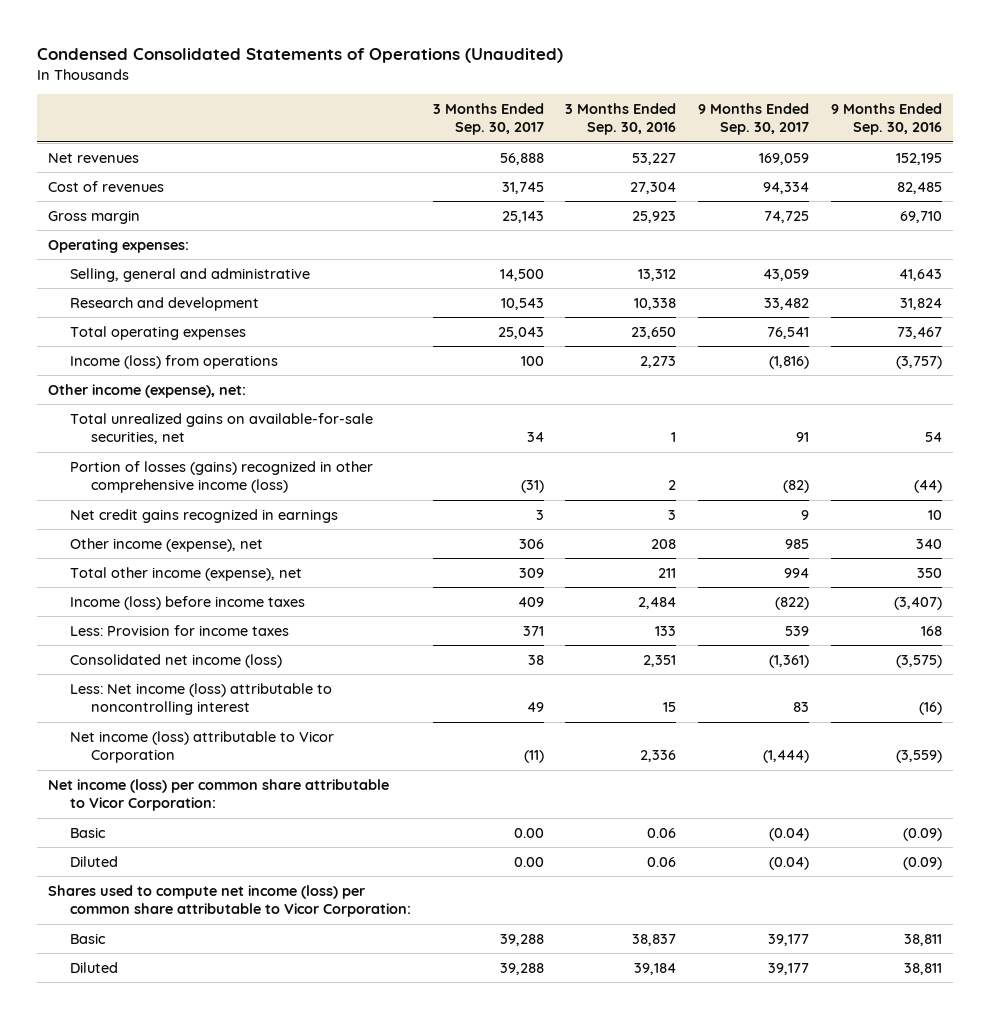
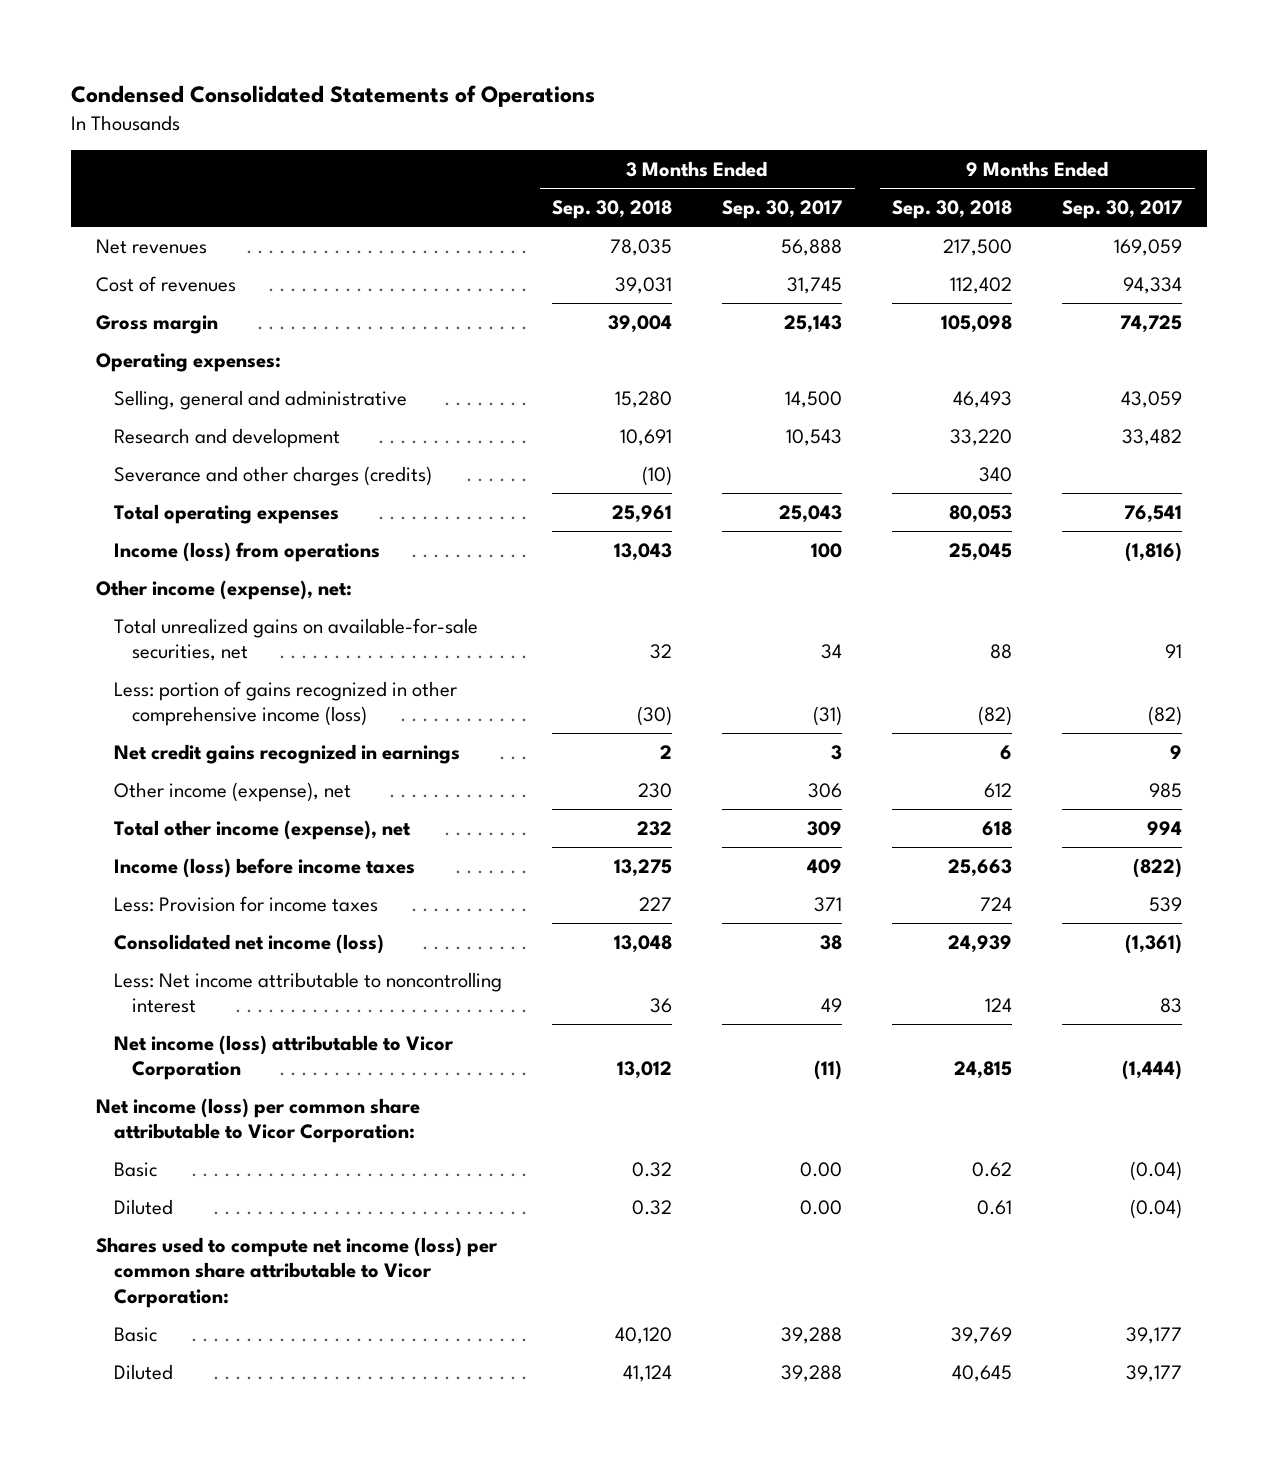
[37,47,564,63] Condensed Consolidated Statements of Operations (Unaudited) -> [70,85,595,108] Condensed Consolidated Statements of Operations
[565,103,677,136] 3 Months Ended Sep. 30, 2016 -> none
[831,103,943,136] 9 Months Ended Sep. 30, 2016 -> none
none -> [552,199,673,219] Sep. 30, 2018
none -> [892,199,1013,219] Sep. 30, 2018
none -> [114,465,433,486] Severance and other charges (credits)
[69,460,373,494] Portion of losses (gains) recognized in other comprehensive income (loss) -> [114,680,458,727] Less: portion of gains recognized in other comprehensive income (loss)
[69,682,332,716] Less: Net income (loss) attributable to noncontrolling interest -> [114,971,503,1014] Less: Net income attributable to noncontrolling interest

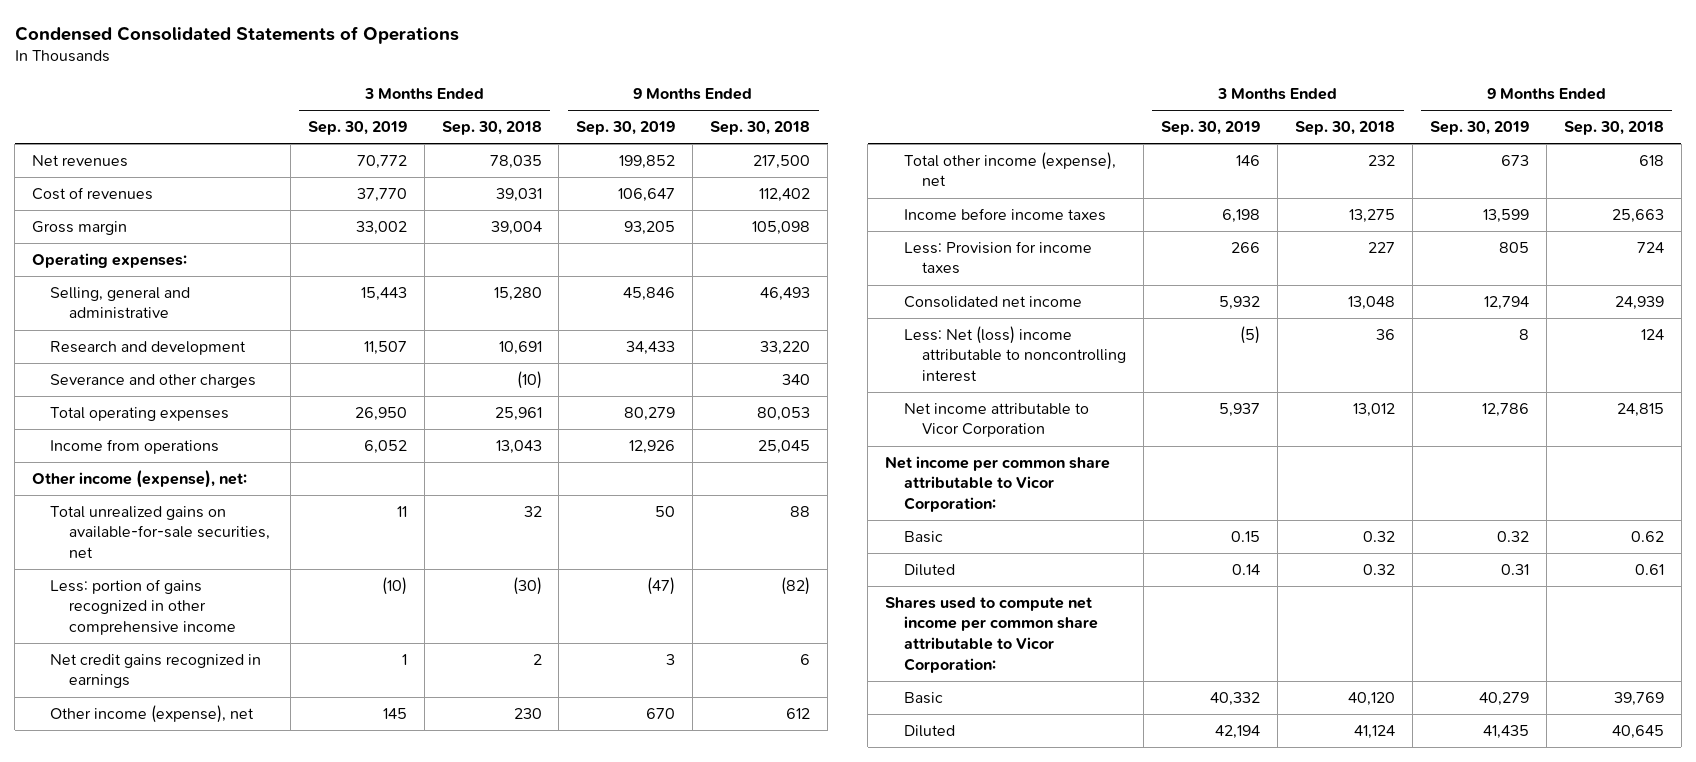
[722,199,843,219] Sep. 30, 2017 -> none
[1062,199,1183,219] Sep. 30, 2017 -> none
none -> [307,121,407,136] Sep. 30, 2019
none -> [576,121,676,136] Sep. 30, 2019
[114,465,433,486] Severance and other charges (credits) -> [50,373,257,388] Severance and other charges
[114,541,381,562] Income (loss) from operations -> [50,438,220,454] Income from operations
[114,680,458,727] Less: portion of gains recognized in other comprehensive income (loss) -> [50,578,236,636] Less: portion of gains recognized in other comprehensive income
[114,857,416,878] Income (loss) before income taxes -> [903,207,1106,221] Income before income taxes
[114,933,385,954] Consolidated net income (loss) -> [903,295,1082,308] Consolidated net income
[114,971,503,1014] Less: Net income attributable to noncontrolling interest -> [903,325,1127,383] Less: Net (loss) income attributable to noncontrolling interest
[114,1034,455,1081] Net income (loss) attributable to Vicor Corporation -> [903,402,1089,438] Net income attributable to Vicor Corporation
[95,1097,420,1144] Net income (loss) per common share attributable to Vicor Corporation: -> [885,455,1111,513] Net income per common share attributable to Vicor Corporation:
[95,1236,498,1308] Shares used to compute net income (loss) per common share attributable to Vicor Corporation: -> [885,596,1098,673] Shares used to compute net income per common share attributable to Vicor Corporation:

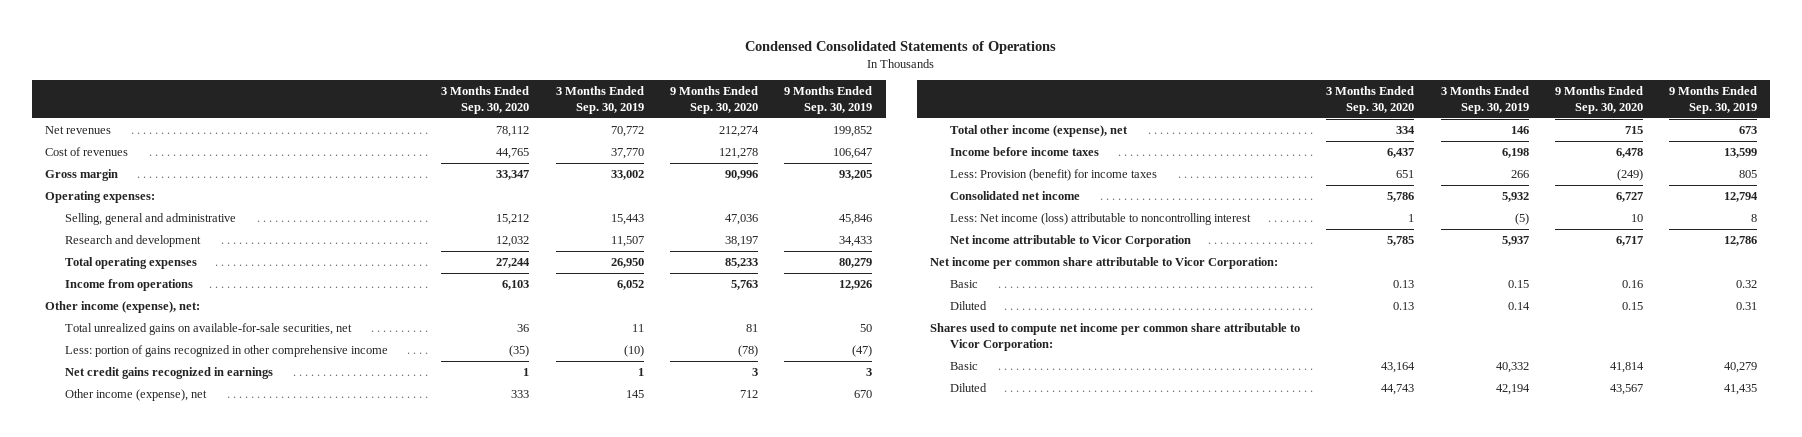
[441,121,542,136] Sep. 30, 2018 -> none
[710,121,811,136] Sep. 30, 2018 -> none
none -> [441,86,530,114] 3 Months Ended Sep. 30, 2020
none -> [669,86,758,114] 9 Months Ended Sep. 30, 2020
[50,373,257,388] Severance and other charges -> none
[903,240,1092,275] Less: Provision for income taxes -> [949,169,1157,182] Less: Provision (benefit) for income taxes
[903,325,1127,383] Less: Net (loss) income attributable to noncontrolling interest -> [949,213,1251,226] Less: Net income (loss) attributable to noncontrolling interest

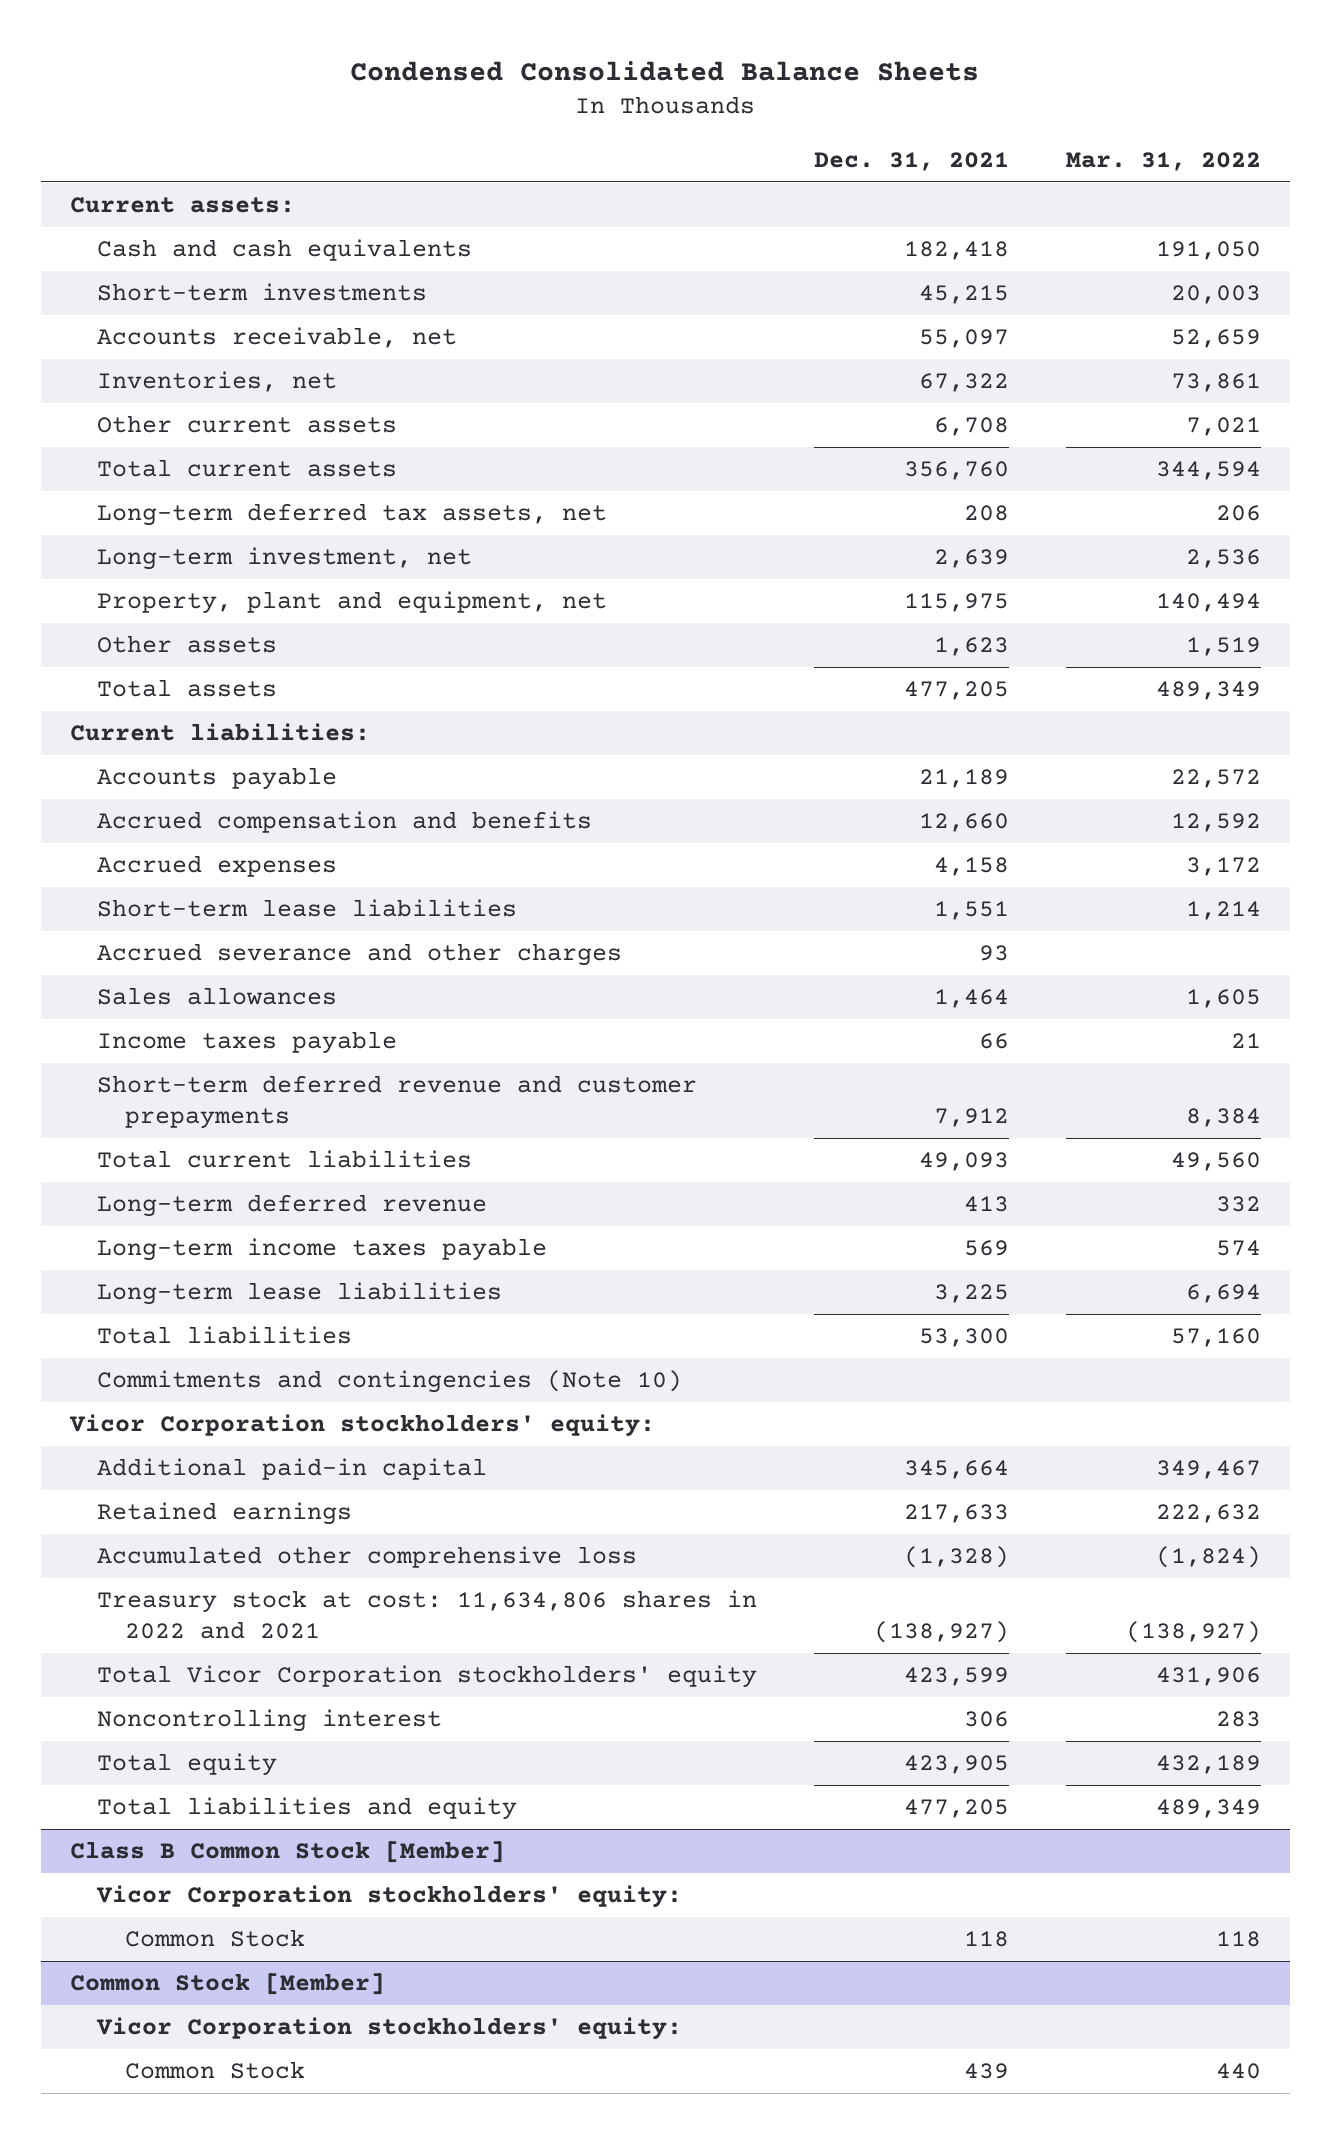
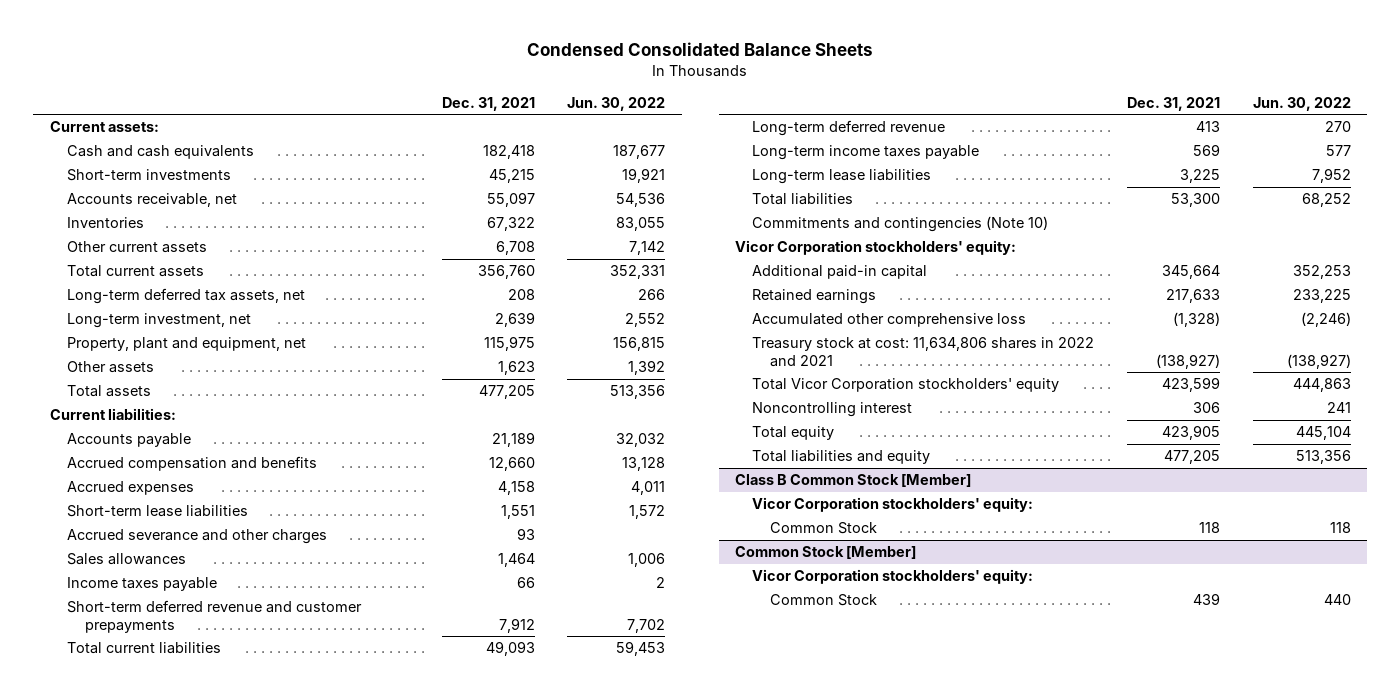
[1066,152,1262,172] Mar. 31, 2022 -> none
none -> [567,96,666,111] Jun. 30, 2022
[97,371,338,393] Inventories, net -> [67,217,145,229] Inventories

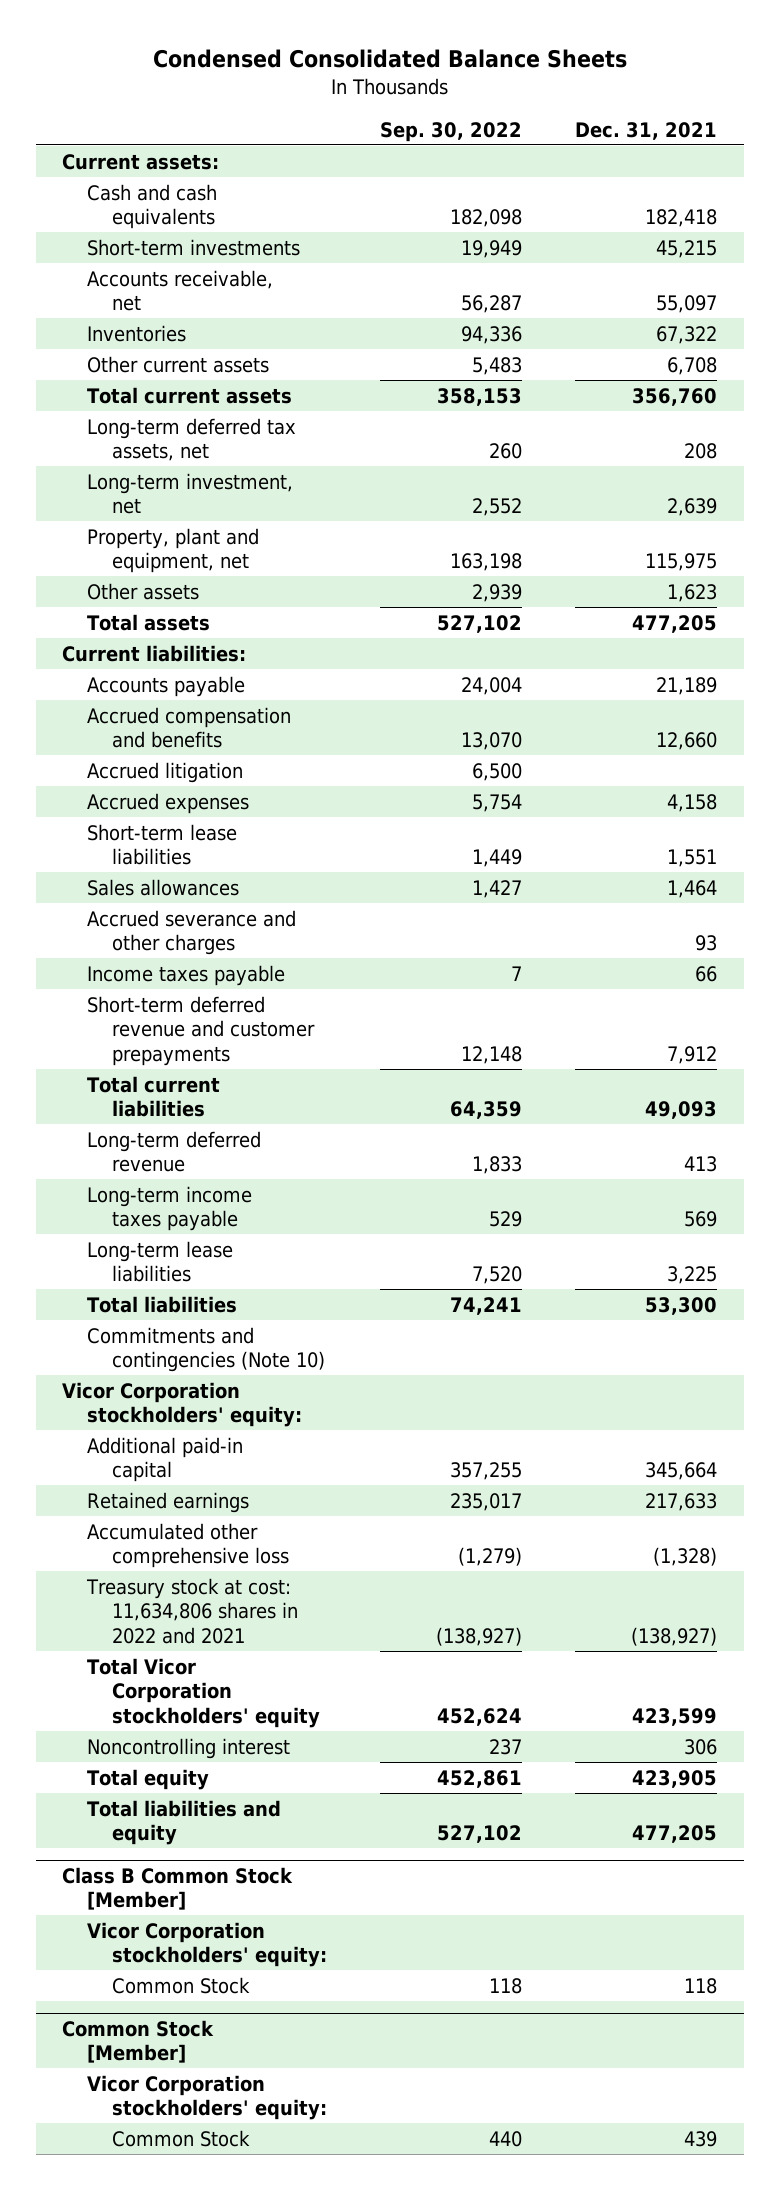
[567,96,666,111] Jun. 30, 2022 -> none
none -> [380,121,523,142] Sep. 30, 2022
none -> [87,761,244,783] Accrued litigation
[67,529,328,545] Accrued severance and other charges -> [87,909,297,956] Accrued severance and other charges

